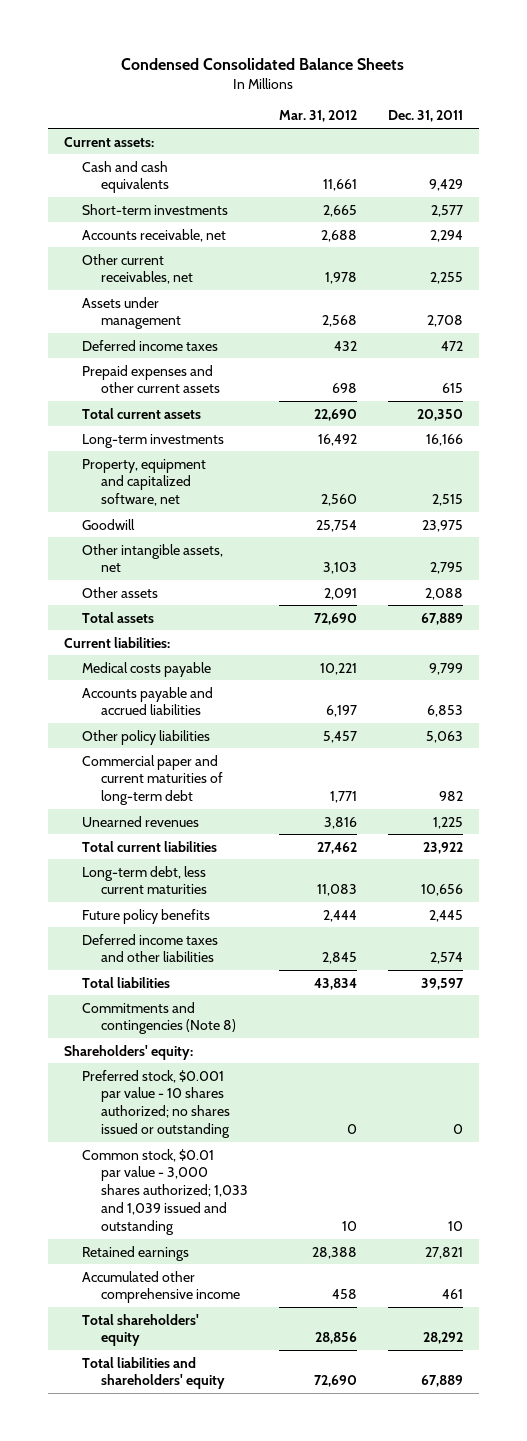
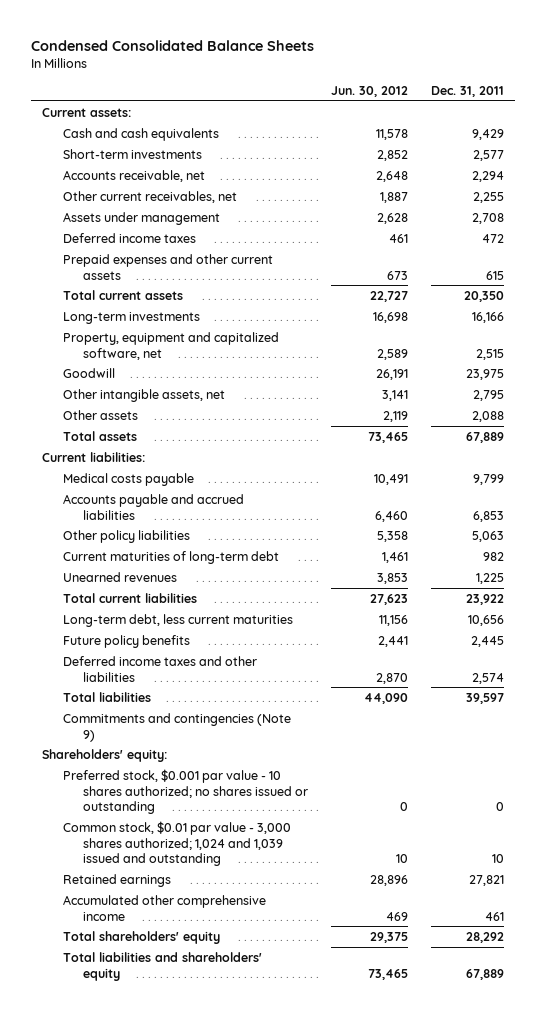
[279,110,358,123] Mar. 31, 2012 -> none
none -> [330,86,408,98] Jun. 30, 2012
[82,754,224,806] Commercial paper and current maturities of long-term debt -> [62,550,279,564] Current maturities of long-term debt
[82,1001,237,1035] Commitments and contingencies (Note 8) -> [62,712,291,742] Commitments and contingencies (Note 9)
[82,1148,249,1236] Common stock, $0.01 par value - 3,000 shares authorized; 1,033 and 1,039 issued and outstanding -> [62,820,291,867] Common stock, $0.01 par value - 3,000 shares authorized; 1,024 and 1,039 issued and outstanding

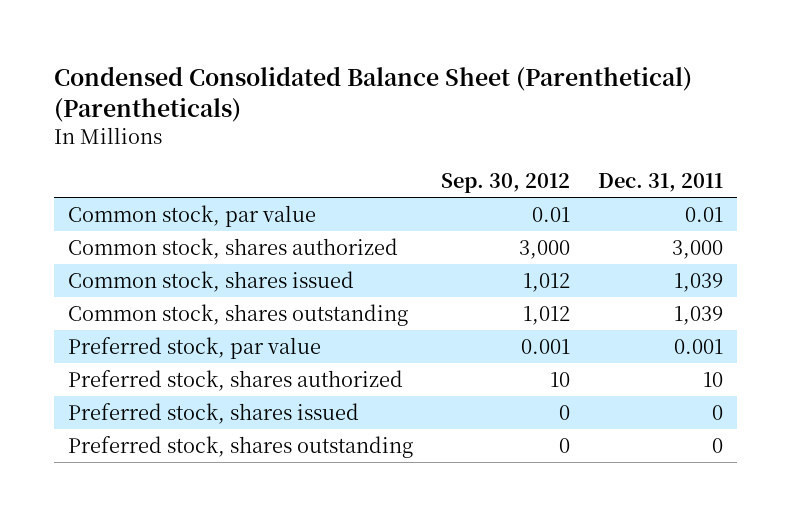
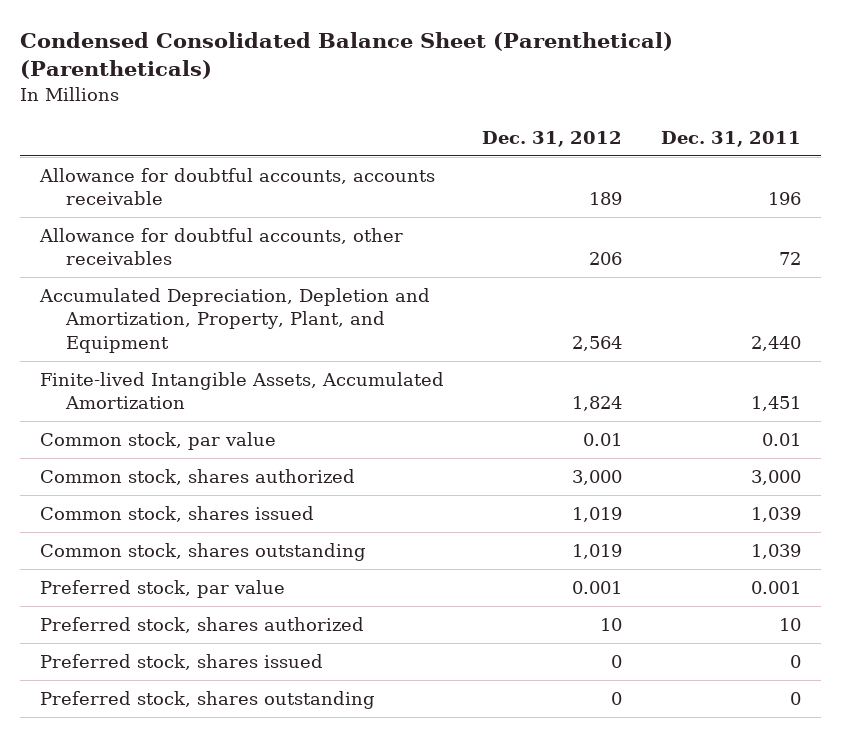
[441,173,571,194] Sep. 30, 2012 -> none
none -> [482,131,623,148] Dec. 31, 2012
none -> [38,167,435,206] Allowance for doubtful accounts, accounts receivable
none -> [38,227,403,266] Allowance for doubtful accounts, other receivables
none -> [38,287,430,353] Accumulated Depreciation, Depletion and Amortization, Property, Plant, and Equipment
none -> [39,371,444,410] Finite-lived Intangible Assets, Accumulated Amortization

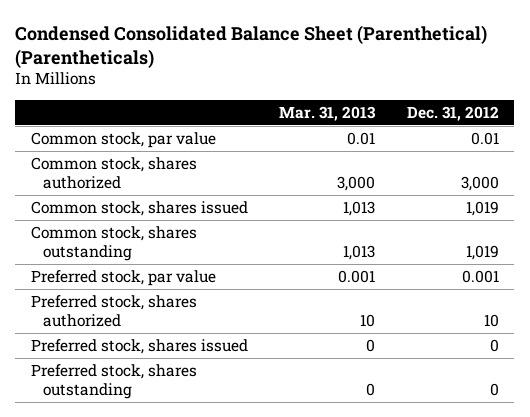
[661,131,802,148] Dec. 31, 2011 -> none
none -> [279,106,377,122] Mar. 31, 2013
[38,167,435,206] Allowance for doubtful accounts, accounts receivable -> none
[38,227,403,266] Allowance for doubtful accounts, other receivables -> none
[38,287,430,353] Accumulated Depreciation, Depletion and Amortization, Property, Plant, and Equipment -> none
[39,371,444,410] Finite-lived Intangible Assets, Accumulated Amortization -> none

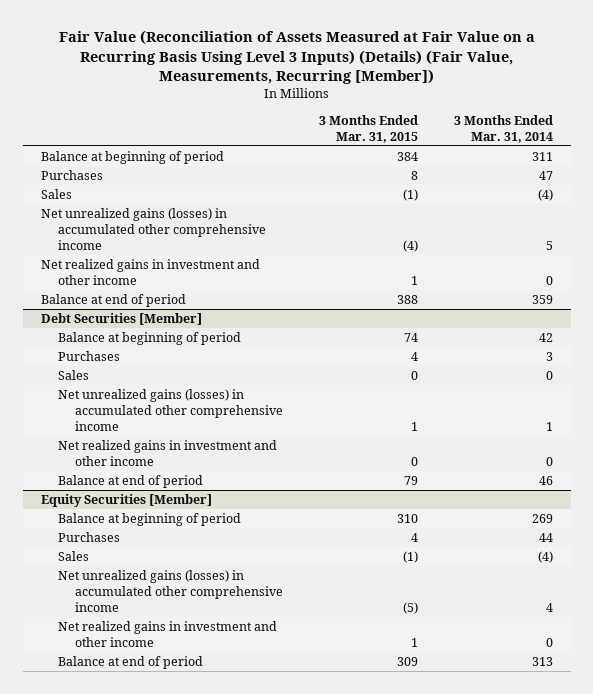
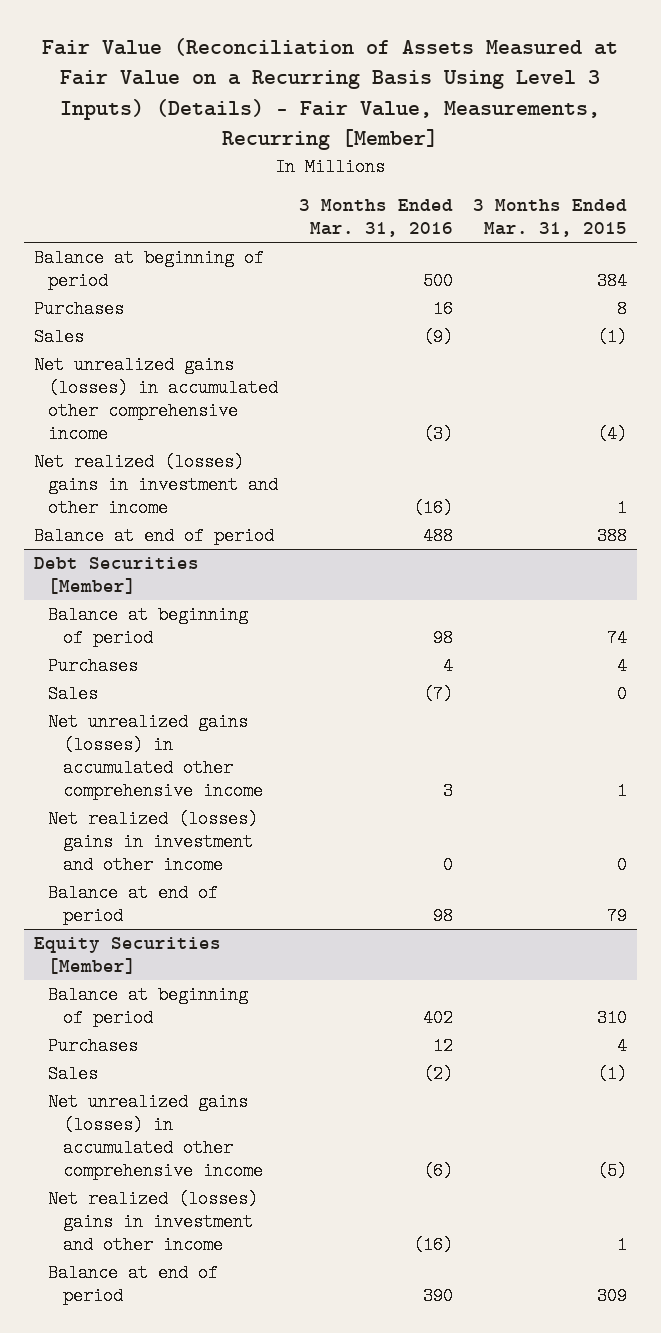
[58,30,535,84] Fair Value (Reconciliation of Assets Measured at Fair Value on a Recurring Basis Using Level 3 Inputs) (Details) (Fair Value, Measurements, Recurring [Member]) -> [42,37,619,151] Fair Value (Reconciliation of Assets Measured at Fair Value on a Recurring Basis Using Level 3 Inputs) (Details) - Fair Value, Measurements, Recurring [Member]
[453,114,553,143] 3 Months Ended Mar. 31, 2014 -> none
none -> [298,199,453,238] 3 Months Ended Mar. 31, 2016
[40,259,260,286] Net realized gains in investment and other income -> [33,453,279,517] Net realized (losses) gains in investment and other income
[57,440,277,467] Net realized gains in investment and other income -> [48,810,259,874] Net realized (losses) gains in investment and other income
[57,621,277,648] Net realized gains in investment and other income -> [48,1190,259,1254] Net realized (losses) gains in investment and other income

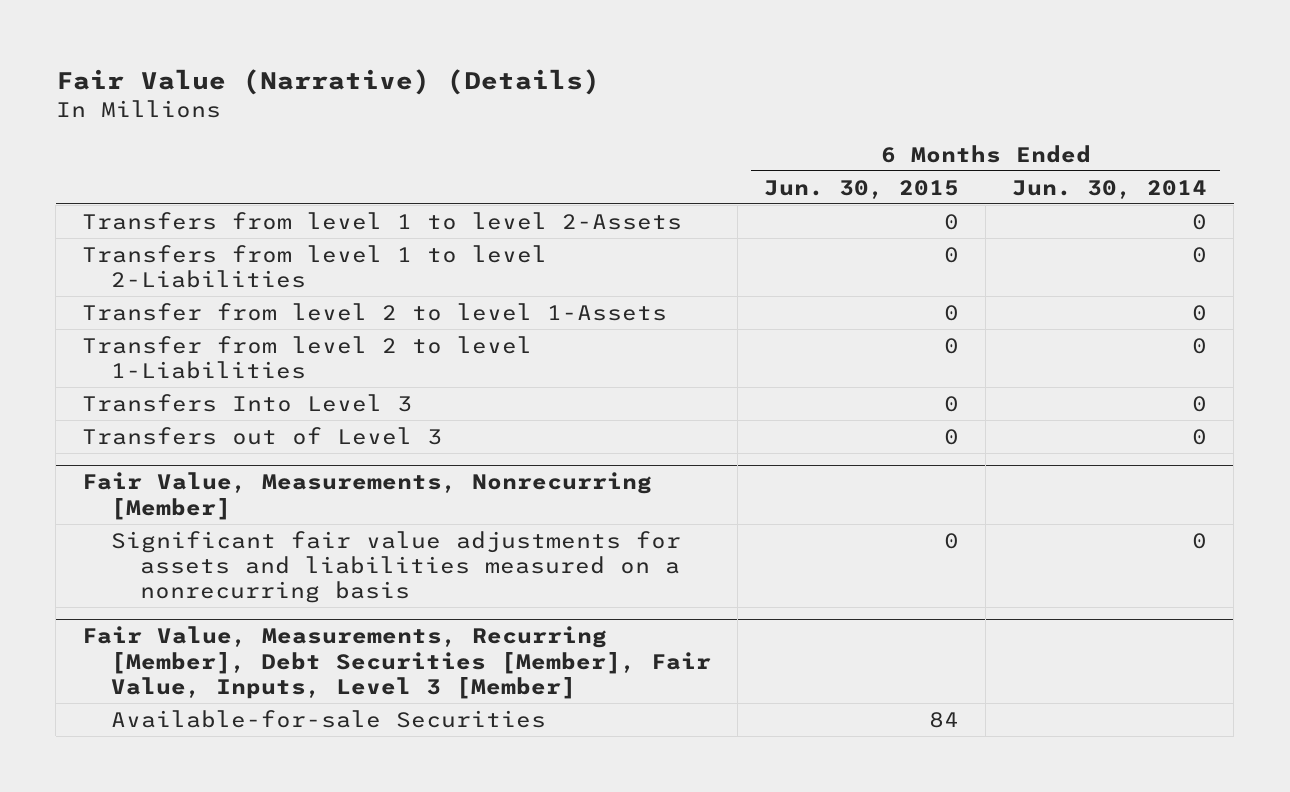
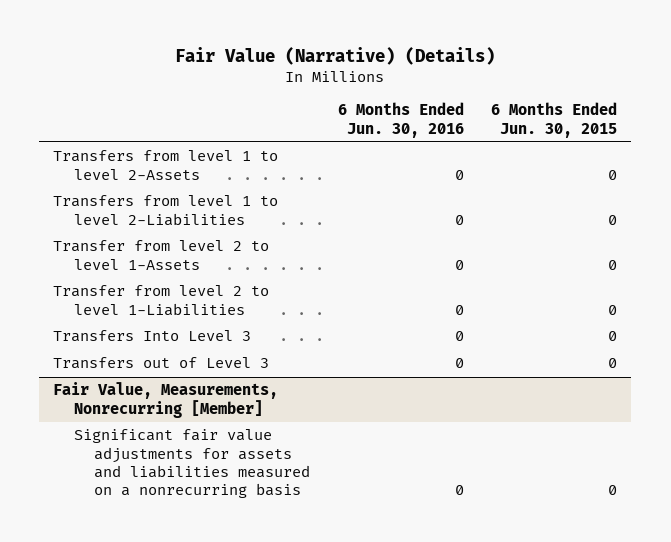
[1012,179,1208,199] Jun. 30, 2014 -> none
none -> [337,102,464,138] 6 Months Ended Jun. 30, 2016
[82,626,712,699] Fair Value, Measurements, Recurring [Member], Debt Securities [Member], Fair Value, Inputs, Level 3 [Member] -> none
[111,709,547,728] Available-for-sale Securities -> none

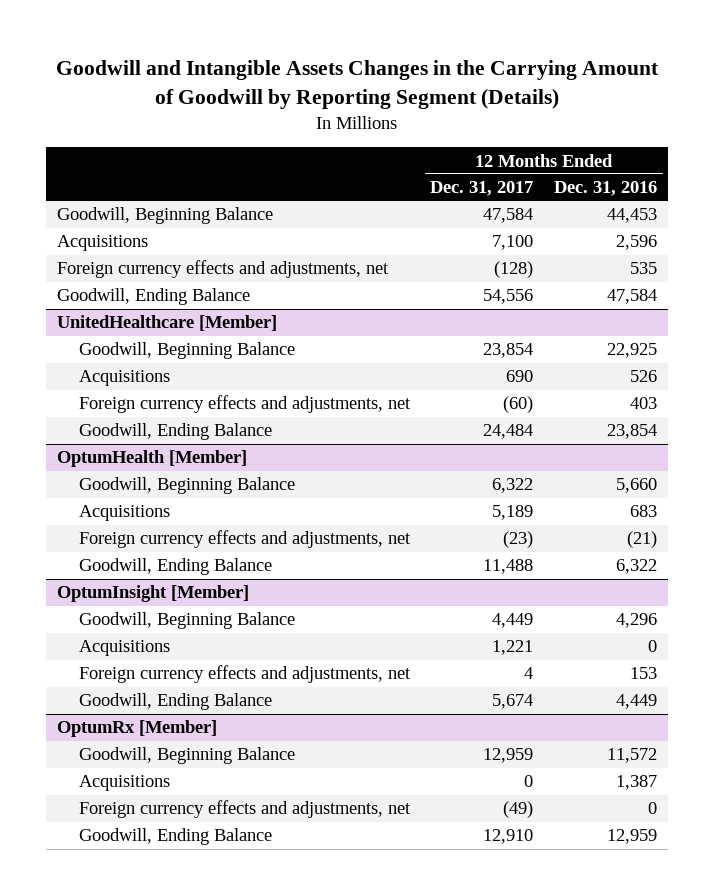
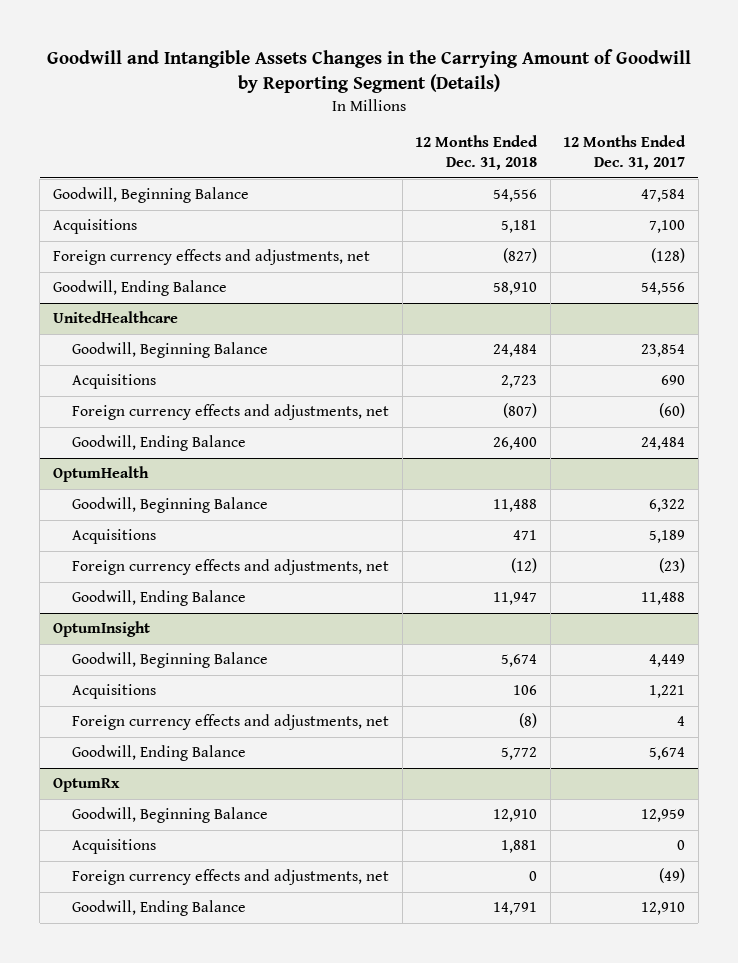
[554,181,658,197] Dec. 31, 2016 -> none
none -> [415,134,539,171] 12 Months Ended Dec. 31, 2018
[56,315,277,332] UnitedHealthcare [Member] -> [52,311,178,324] UnitedHealthcare
[56,450,247,468] OptumHealth [Member] -> [52,466,149,483] OptumHealth
[56,585,249,603] OptumInsight [Member] -> [52,621,150,638] OptumInsight
[56,720,217,738] OptumRx [Member] -> [52,778,120,793] OptumRx

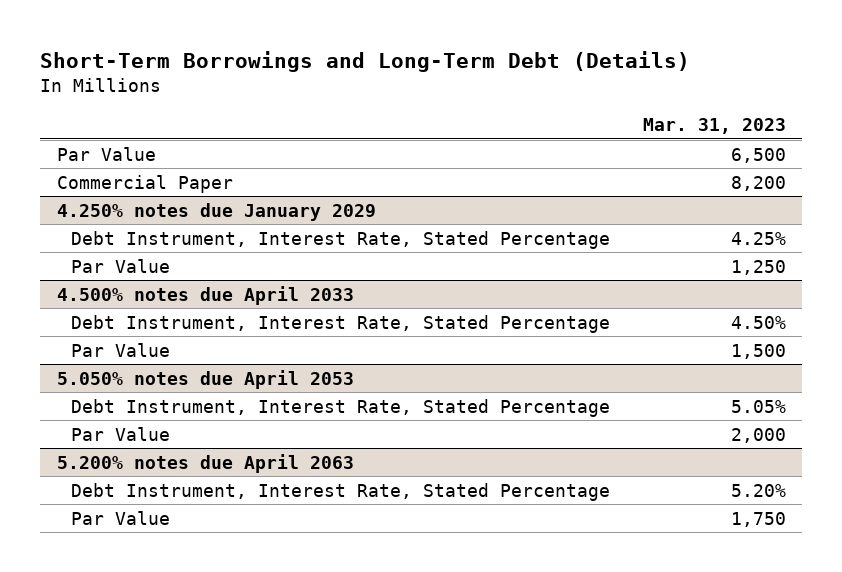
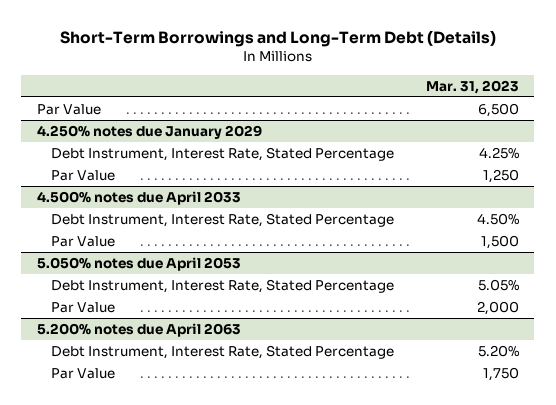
[56,174,233,193] Commercial Paper -> none

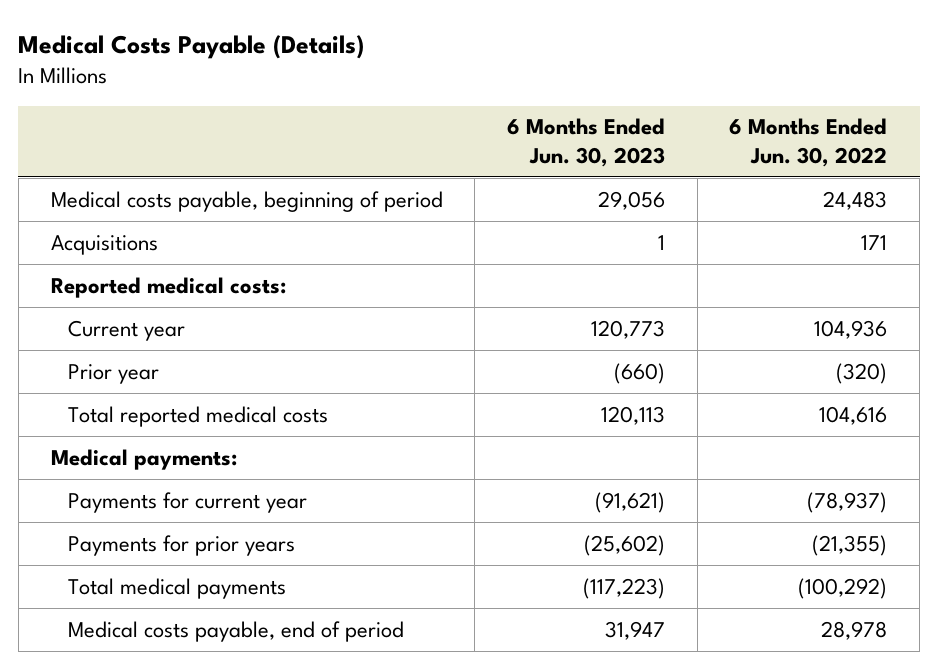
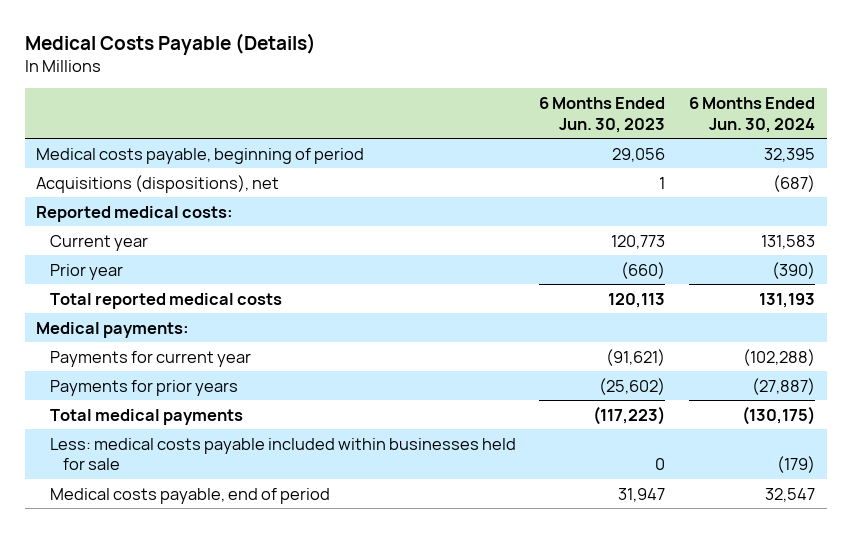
[729,118,888,167] 6 Months Ended Jun. 30, 2022 -> none
none -> [689,96,816,133] 6 Months Ended Jun. 30, 2024
[50,234,158,255] Acquisitions -> [36,174,280,193] Acquisitions (dispositions), net
none -> [49,437,516,471] Less: medical costs payable included within businesses held for sale

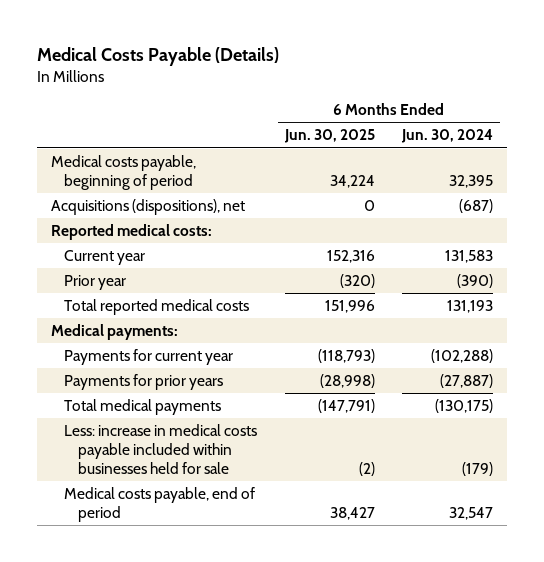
[539,96,666,133] 6 Months Ended Jun. 30, 2023 -> none
none -> [283,129,375,144] Jun. 30, 2025
[49,437,516,471] Less: medical costs payable included within businesses held for sale -> [64,423,258,475] Less: increase in medical costs payable included within businesses held for sale

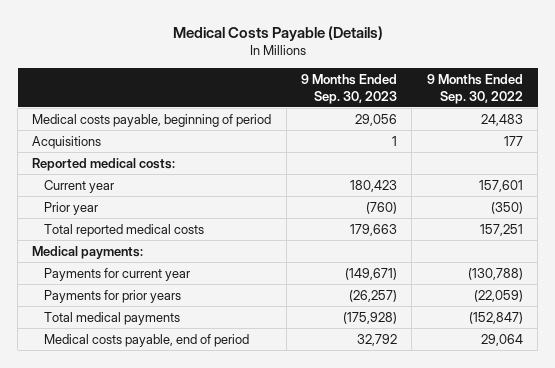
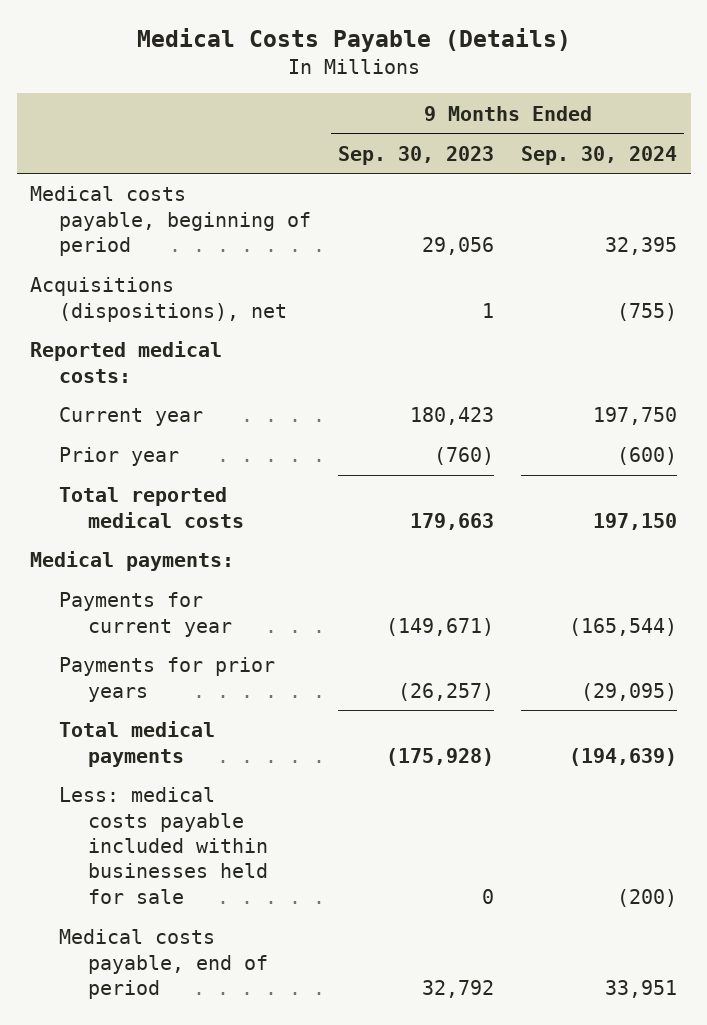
[426,74,523,104] 9 Months Ended Sep. 30, 2022 -> none
none -> [521,145,678,165] Sep. 30, 2024
[32,135,102,149] Acquisitions -> [30,277,288,322] Acquisitions (dispositions), net
none -> [59,787,268,904] Less: medical costs payable included within businesses held for sale

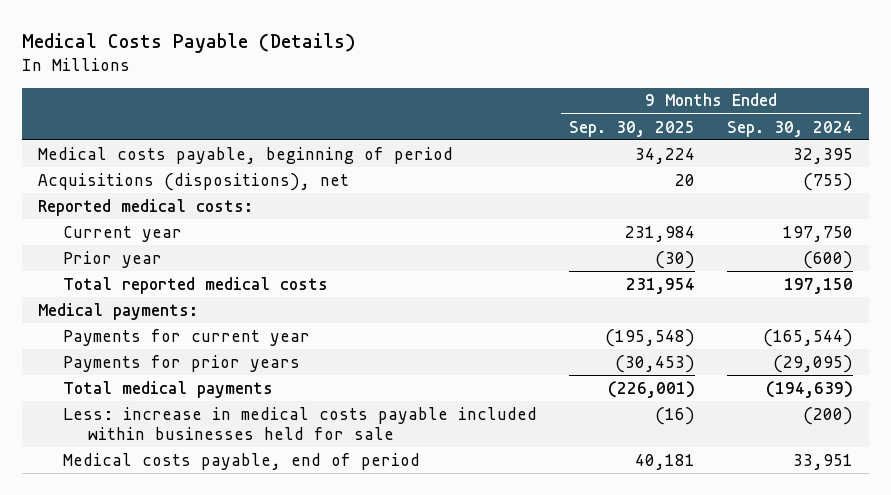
[338,145,495,165] Sep. 30, 2023 -> none
none -> [568,120,695,137] Sep. 30, 2025
[59,787,268,904] Less: medical costs payable included within businesses held for sale -> [62,406,537,440] Less: increase in medical costs payable included within businesses held for sale

